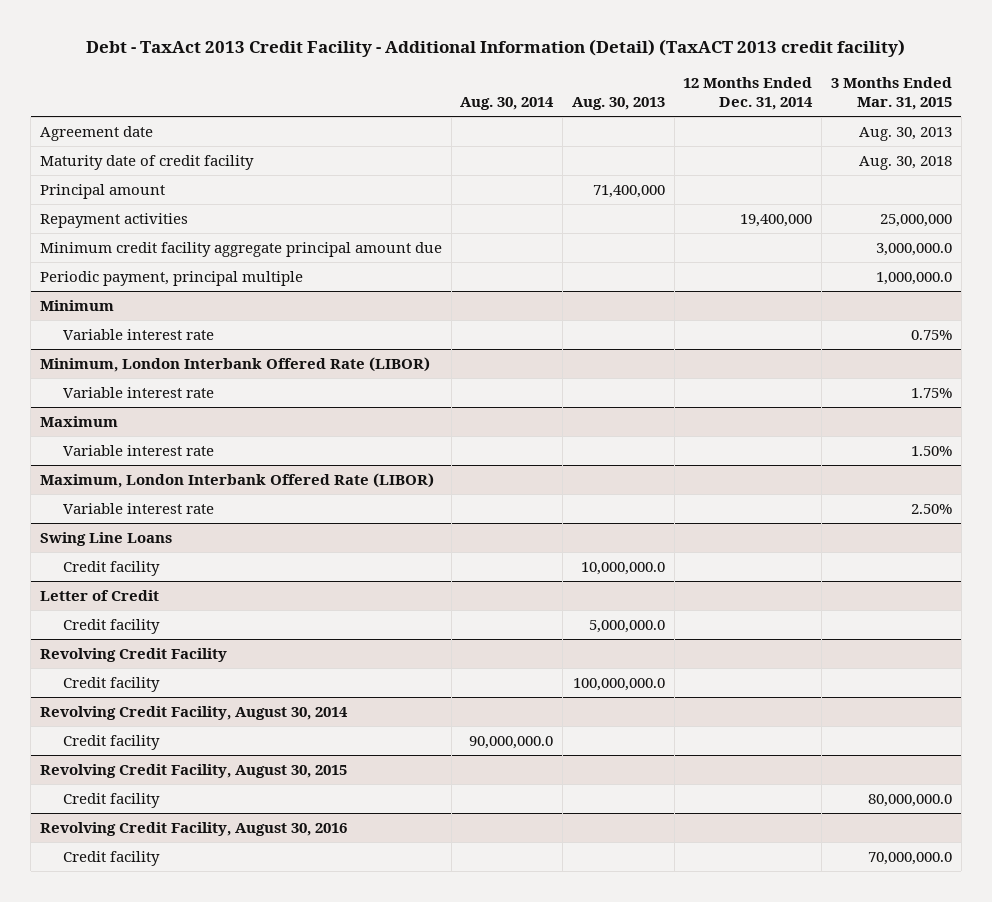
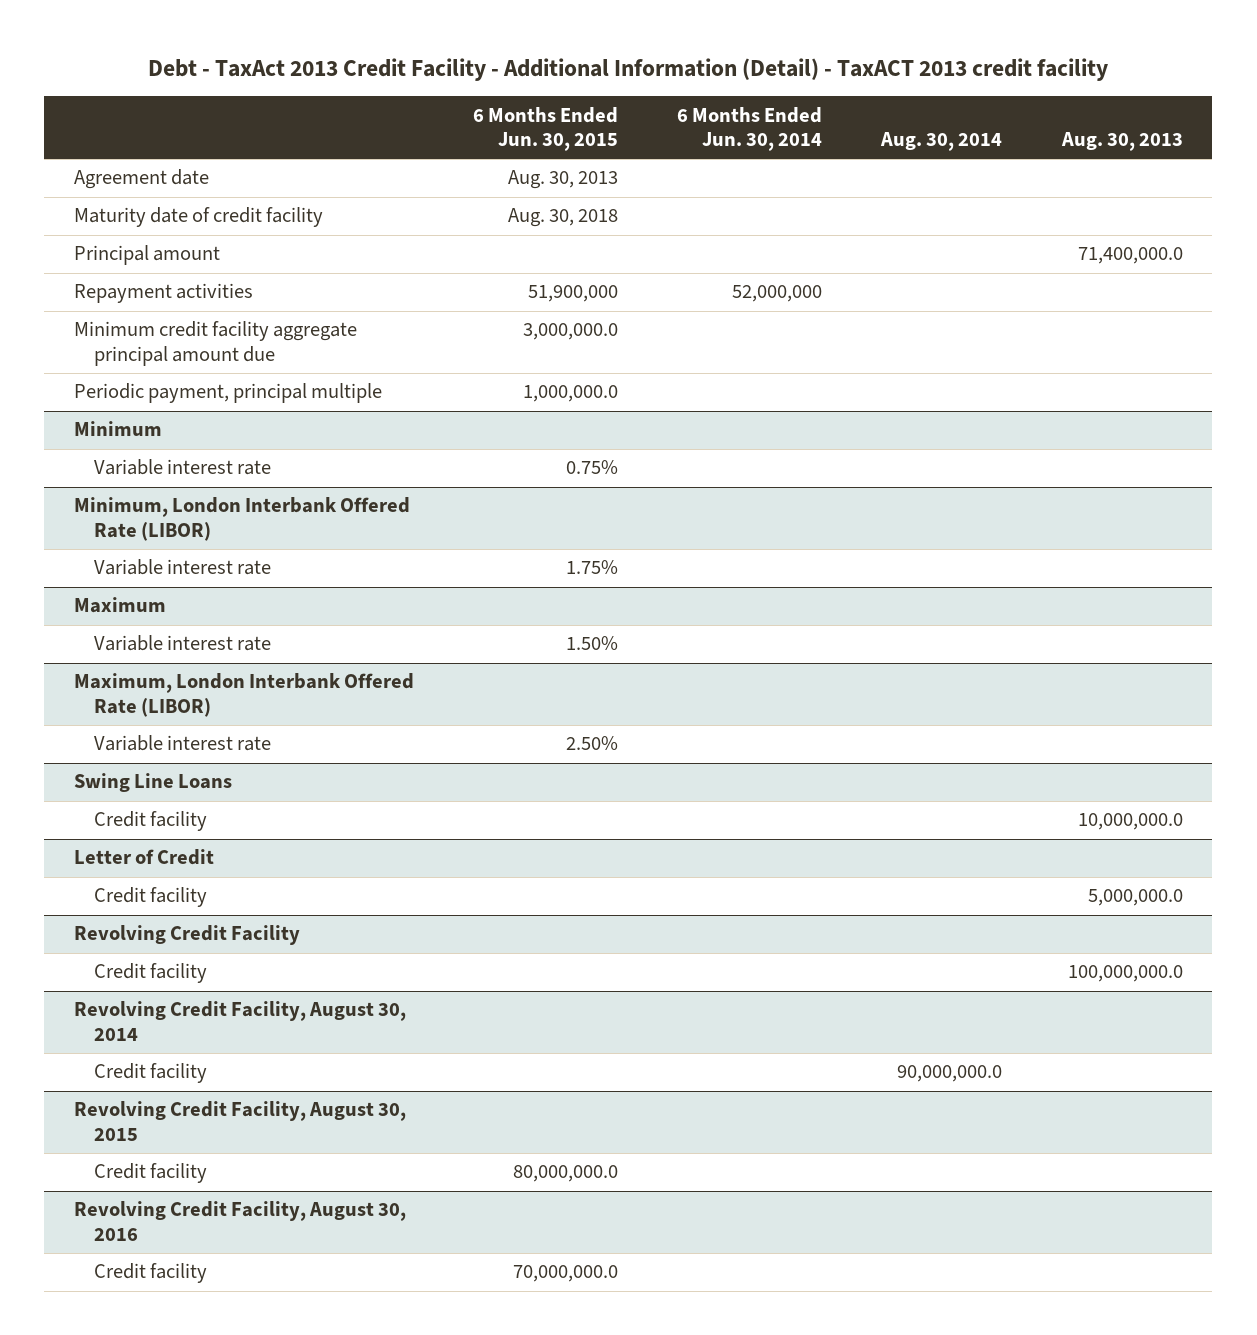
[85,39,905,58] Debt - TaxAct 2013 Credit Facility - Additional Information (Detail) (TaxACT 2013 credit facility) -> [148,57,1109,81] Debt - TaxAct 2013 Credit Facility - Additional Information (Detail) - TaxACT 2013 credit facility
[683,77,814,110] 12 Months Ended Dec. 31, 2014 -> none
[830,77,952,110] 3 Months Ended Mar. 31, 2015 -> none
none -> [473,106,619,152] 6 Months Ended Jun. 30, 2015
none -> [677,106,823,152] 6 Months Ended Jun. 30, 2014
[592,184,665,198] 71,400,000 -> [1077,247,1183,265] 71,400,000.0

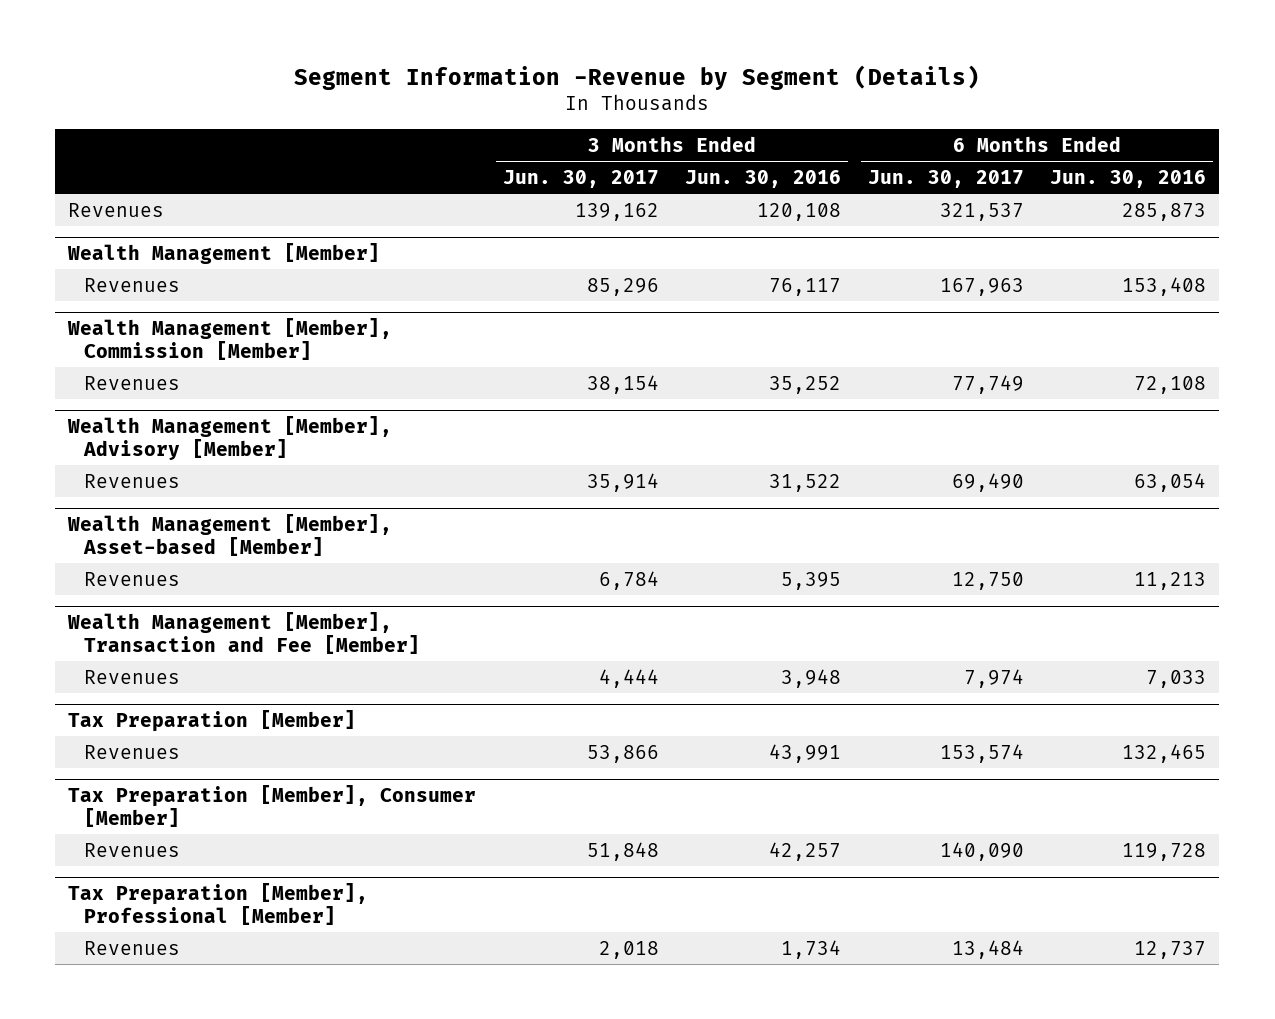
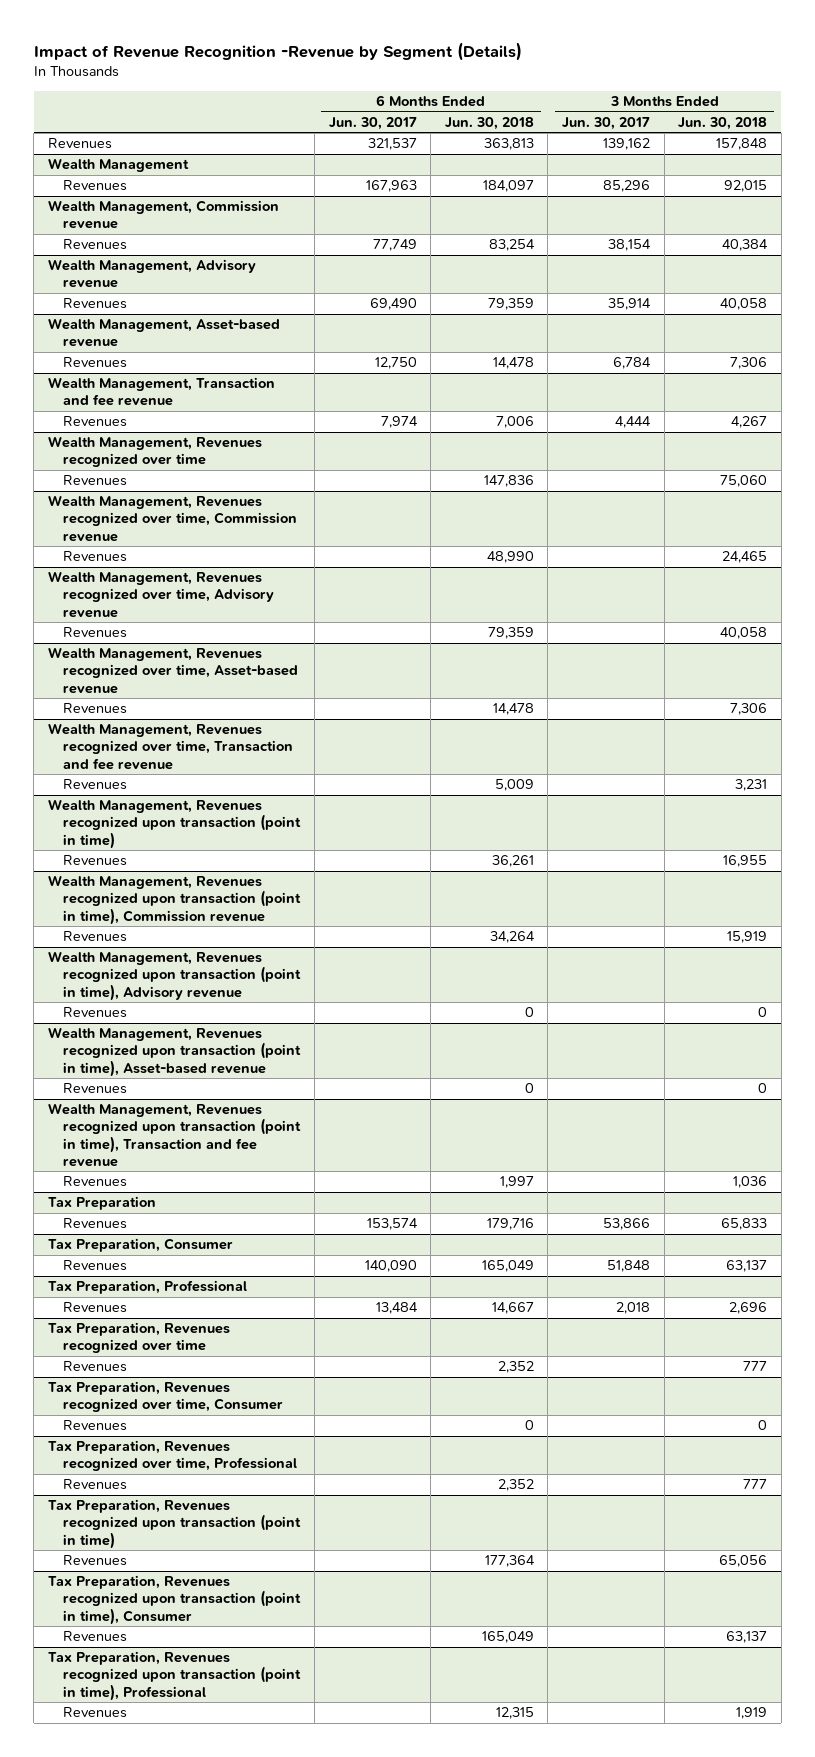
[294,64,981,90] Segment Information -Revenue by Segment (Details) -> [33,41,522,61] Impact of Revenue Recognition -Revenue by Segment (Details)
[685,169,842,188] Jun. 30, 2016 -> none
[1050,169,1207,188] Jun. 30, 2016 -> none
none -> [444,116,534,130] Jun. 30, 2018
none -> [678,116,768,130] Jun. 30, 2018
[67,243,381,265] Wealth Management [Member] -> [48,158,190,173] Wealth Management
[67,318,393,360] Wealth Management [Member], Commission [Member] -> [48,200,280,230] Wealth Management, Commission revenue
[67,416,393,460] Wealth Management [Member], Advisory [Member] -> [48,259,257,289] Wealth Management, Advisory revenue
[67,514,393,556] Wealth Management [Member], Asset-based [Member] -> [48,318,281,348] Wealth Management, Asset-based revenue
[67,612,421,654] Wealth Management [Member], Transaction and Fee [Member] -> [48,377,276,407] Wealth Management, Transaction and fee revenue
none -> [48,436,263,468] Wealth Management, Revenues recognized over time
none -> [63,475,128,487] Revenues
none -> [48,495,298,542] Wealth Management, Revenues recognized over time, Commission revenue
none -> [63,551,128,563] Revenues
none -> [48,571,275,618] Wealth Management, Revenues recognized over time, Advisory revenue
none -> [63,627,128,639] Revenues
none -> [48,647,299,694] Wealth Management, Revenues recognized over time, Asset-based revenue
none -> [63,703,128,715] Revenues
none -> [48,723,294,770] Wealth Management, Revenues recognized over time, Transaction and fee revenue
none -> [63,779,128,791] Revenues
none -> [48,799,302,849] Wealth Management, Revenues recognized upon transaction (point in time)
none -> [63,855,128,867] Revenues
none -> [48,875,302,925] Wealth Management, Revenues recognized upon transaction (point in time), Commission revenue
none -> [63,931,128,943] Revenues
none -> [48,951,302,1001] Wealth Management, Revenues recognized upon transaction (point in time), Advisory revenue
none -> [63,1007,128,1019] Revenues
none -> [48,1027,302,1077] Wealth Management, Revenues recognized upon transaction (point in time), Asset-based revenue
none -> [63,1083,128,1095] Revenues
none -> [48,1103,302,1167] Wealth Management, Revenues recognized upon transaction (point in time), Transaction and fee revenue
none -> [63,1176,128,1188] Revenues
[68,710,357,733] Tax Preparation [Member] -> [48,1196,157,1211] Tax Preparation
[68,785,477,827] Tax Preparation [Member], Consumer [Member] -> [48,1238,234,1253] Tax Preparation, Consumer
[68,883,369,925] Tax Preparation [Member], Professional [Member] -> [48,1280,248,1295] Tax Preparation, Professional
none -> [48,1322,231,1354] Tax Preparation, Revenues recognized over time
none -> [63,1361,128,1373] Revenues
none -> [48,1381,284,1413] Tax Preparation, Revenues recognized over time, Consumer
none -> [63,1420,128,1432] Revenues
none -> [48,1440,298,1472] Tax Preparation, Revenues recognized over time, Professional
none -> [63,1479,128,1491] Revenues
none -> [48,1499,302,1549] Tax Preparation, Revenues recognized upon transaction (point in time)
none -> [63,1555,128,1567] Revenues
none -> [48,1575,302,1625] Tax Preparation, Revenues recognized upon transaction (point in time), Consumer
none -> [63,1631,128,1643] Revenues
none -> [48,1651,302,1701] Tax Preparation, Revenues recognized upon transaction (point in time), Professional
none -> [63,1707,128,1719] Revenues

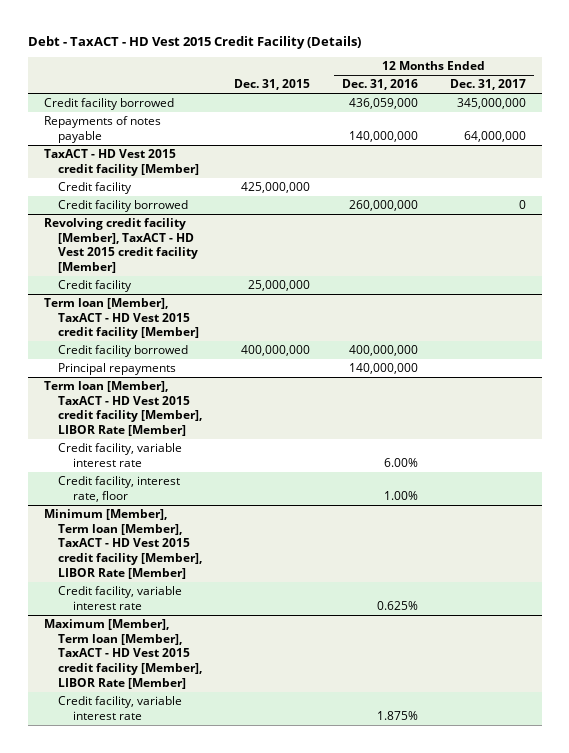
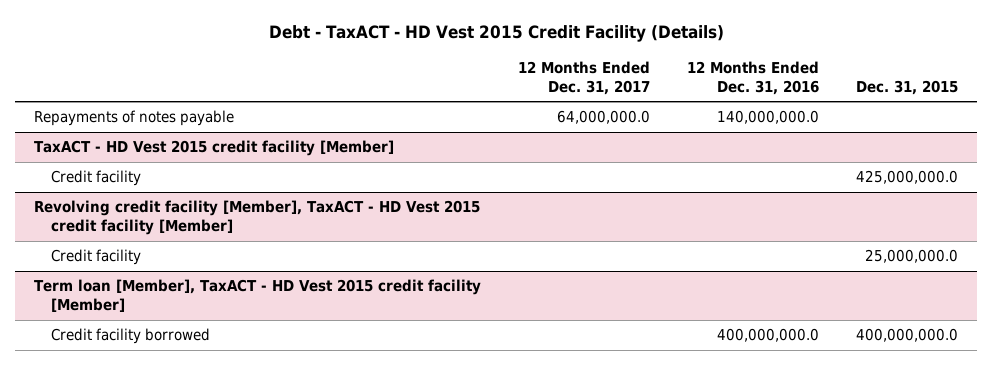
[43,98,174,111] Credit facility borrowed -> none
[348,130,418,142] 140,000,000 -> [717,110,820,125] 140,000,000.0
[463,130,526,142] 64,000,000 -> [556,110,650,125] 64,000,000.0
[58,200,189,213] Credit facility borrowed -> none
[241,182,311,194] 425,000,000 -> [856,170,959,185] 425,000,000.0
[248,280,311,292] 25,000,000 -> [865,249,959,264] 25,000,000.0
[58,363,177,376] Principal repayments -> none
[43,381,203,436] Term loan [Member], TaxACT - HD Vest 2015 credit facility [Member], LIBOR Rate [Member] -> none
[58,443,183,467] Credit facility, variable interest rate -> none
[58,476,181,502] Credit facility, interest rate, floor -> none
[43,509,203,579] Minimum [Member], Term loan [Member], TaxACT - HD Vest 2015 credit facility [Member], LIBOR Rate [Member] -> none
[58,586,183,610] Credit facility, variable interest rate -> none
[43,619,203,689] Maximum [Member], Term loan [Member], TaxACT - HD Vest 2015 credit facility [Member], LIBOR Rate [Member] -> none
[58,696,183,720] Credit facility, variable interest rate -> none
[241,345,311,357] 400,000,000 -> [856,328,959,343] 400,000,000.0
[348,345,418,357] 400,000,000 -> [717,328,820,343] 400,000,000.0

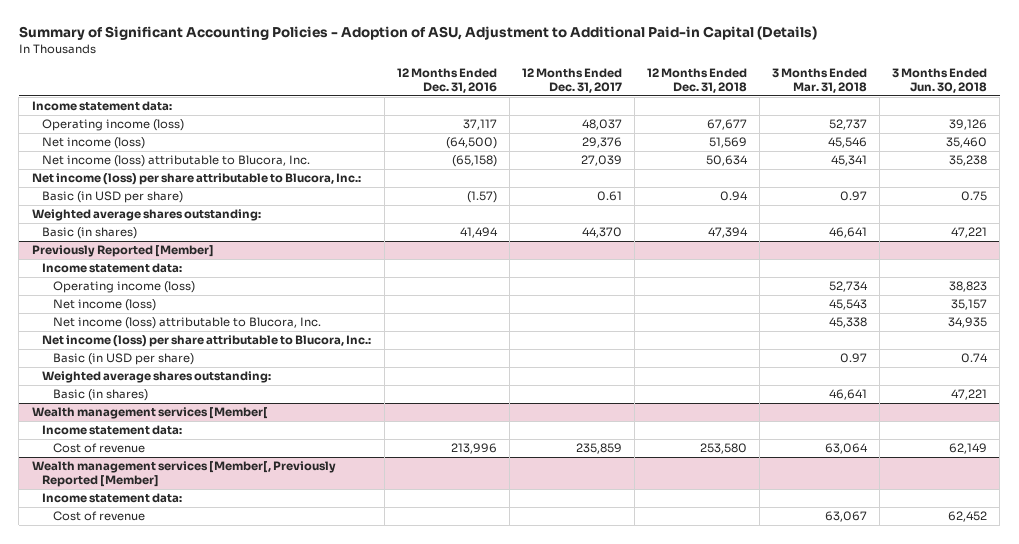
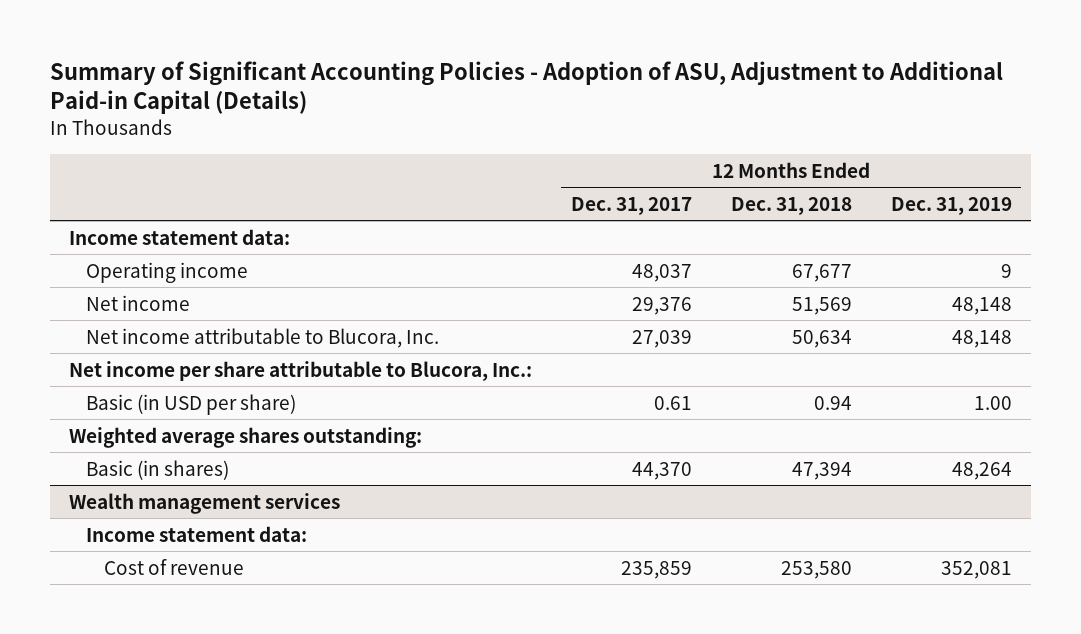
[396,68,497,93] 12 Months Ended Dec. 31, 2016 -> none
[772,68,868,93] 3 Months Ended Mar. 31, 2018 -> none
[892,68,988,93] 3 Months Ended Jun. 30, 2018 -> none
none -> [890,196,1012,215] Dec. 31, 2019
[42,119,185,132] Operating income (loss) -> [86,261,249,283] Operating income
[42,137,146,150] Net income (loss) -> [86,294,191,311] Net income
[42,155,311,168] Net income (loss) attributable to Blucora, Inc. -> [86,327,440,348] Net income attributable to Blucora, Inc.
[31,173,361,186] Net income (loss) per share attributable to Blucora, Inc.: -> [69,360,533,381] Net income per share attributable to Blucora, Inc.:
[31,245,214,258] Previously Reported [Member] -> none
[42,263,183,274] Income statement data: -> none
[53,281,196,294] Operating income (loss) -> none
[53,299,157,312] Net income (loss) -> none
[53,317,322,330] Net income (loss) attributable to Blucora, Inc. -> none
[42,335,372,348] Net income (loss) per share attributable to Blucora, Inc.: -> none
[53,353,195,366] Basic (in USD per share) -> none
[42,371,272,384] Weighted average shares outstanding: -> none
[53,389,149,402] Basic (in shares) -> none
[31,407,268,420] Wealth management services [Member[ -> [69,492,341,514] Wealth management services
[31,461,336,487] Wealth management services [Member[, Previously Reported [Member] -> none
[42,493,183,504] Income statement data: -> none
[53,511,146,522] Cost of revenue -> none

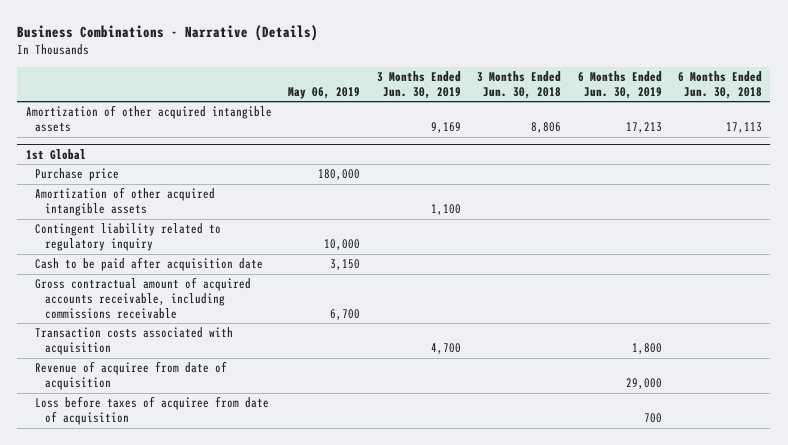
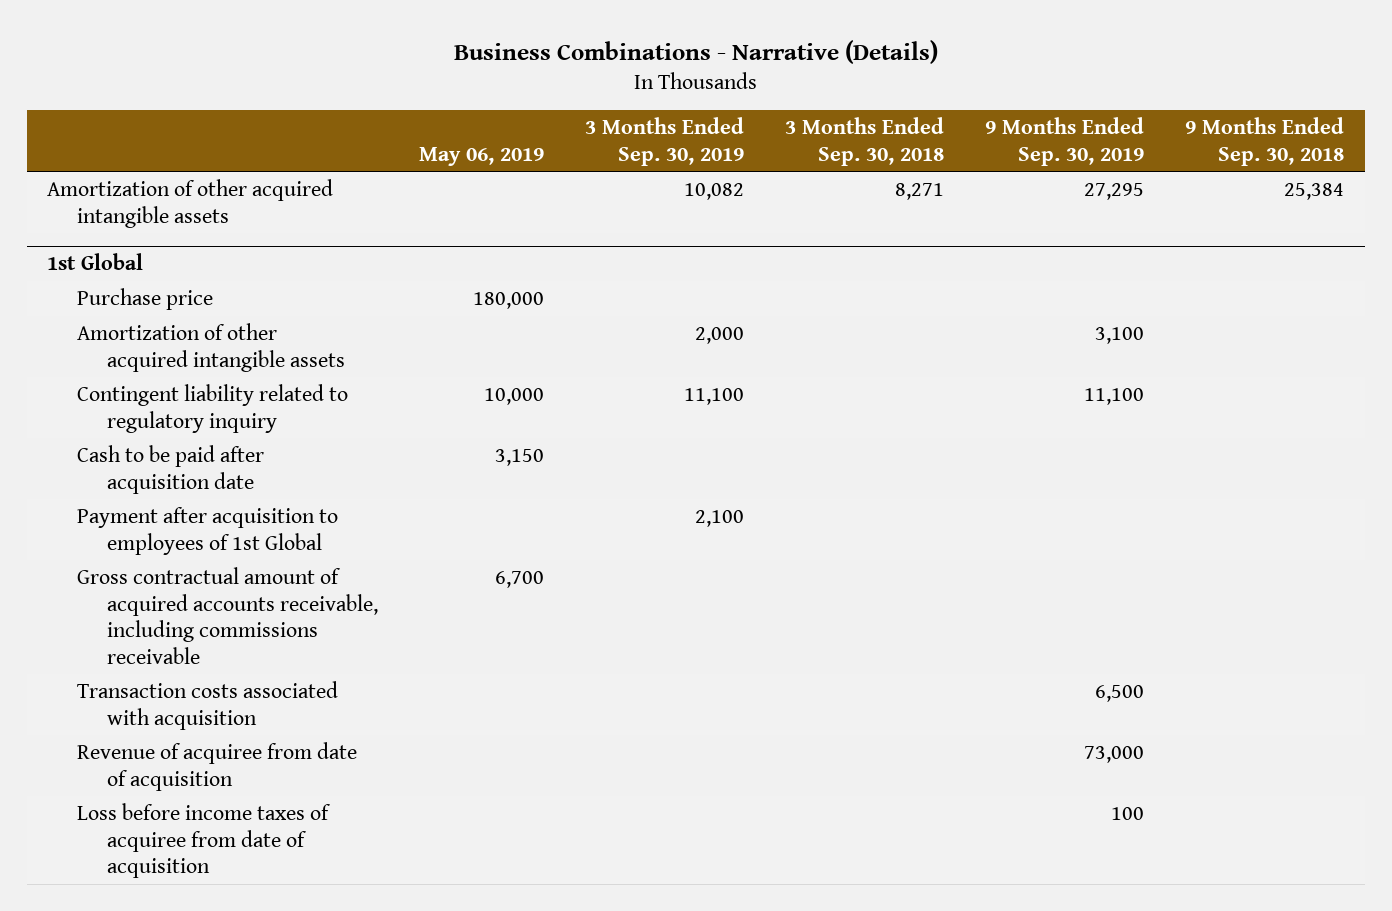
[376,71,461,99] 3 Months Ended Jun. 30, 2019 -> none
[477,71,562,99] 3 Months Ended Jun. 30, 2018 -> none
[577,71,662,99] 6 Months Ended Jun. 30, 2019 -> none
[678,71,763,99] 6 Months Ended Jun. 30, 2018 -> none
none -> [585,117,745,166] 3 Months Ended Sep. 30, 2019
none -> [785,117,945,166] 3 Months Ended Sep. 30, 2018
none -> [985,117,1145,166] 9 Months Ended Sep. 30, 2019
none -> [1185,117,1345,166] 9 Months Ended Sep. 30, 2018
none -> [77,507,339,555] Payment after acquisition to employees of 1st Global
[35,396,270,426] Loss before taxes of acquiree from date of acquisition -> [77,803,332,879] Loss before income taxes of acquiree from date of acquisition

